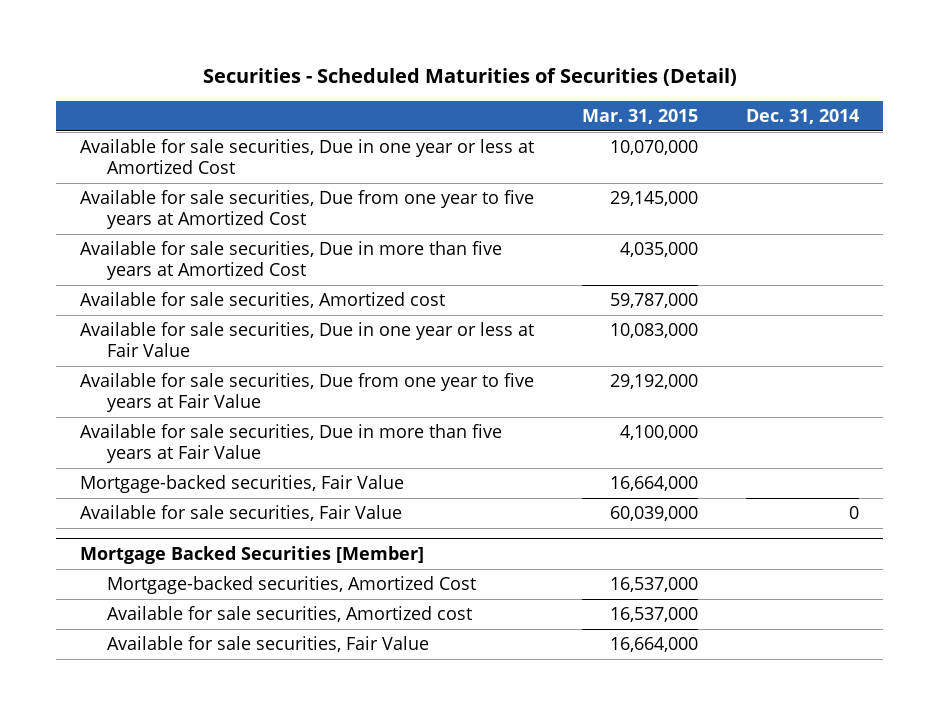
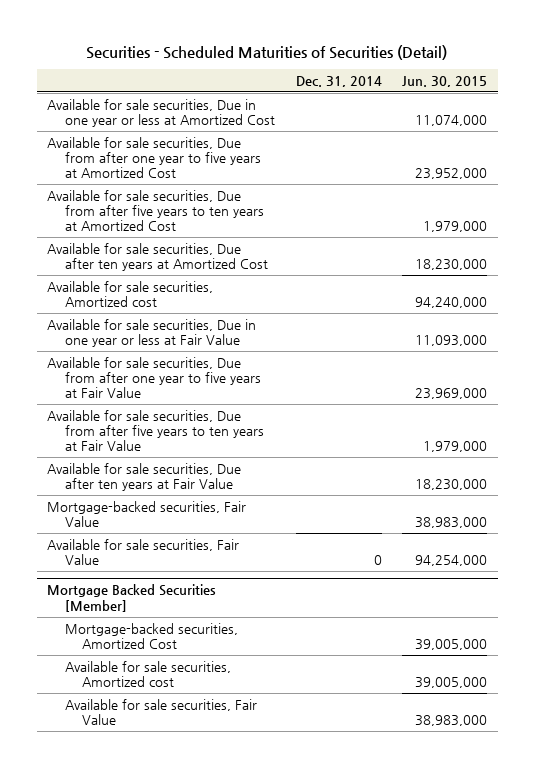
[582,108,699,124] Mar. 31, 2015 -> none
none -> [402,75,488,87] Jun. 30, 2015
[80,190,535,230] Available for sale securities, Due from one year to five years at Amortized Cost -> [47,136,261,179] Available for sale securities, Due from after one year to five years at Amortized Cost
[80,241,503,281] Available for sale securities, Due in more than five years at Amortized Cost -> [47,189,264,232] Available for sale securities, Due from after five years to ten years at Amortized Cost
none -> [47,242,268,272] Available for sale securities, Due after ten years at Amortized Cost
[80,373,535,413] Available for sale securities, Due from one year to five years at Fair Value -> [47,356,261,399] Available for sale securities, Due from after one year to five years at Fair Value
[80,424,503,464] Available for sale securities, Due in more than five years at Fair Value -> [47,409,264,452] Available for sale securities, Due from after five years to ten years at Fair Value
none -> [47,462,242,492] Available for sale securities, Due after ten years at Fair Value

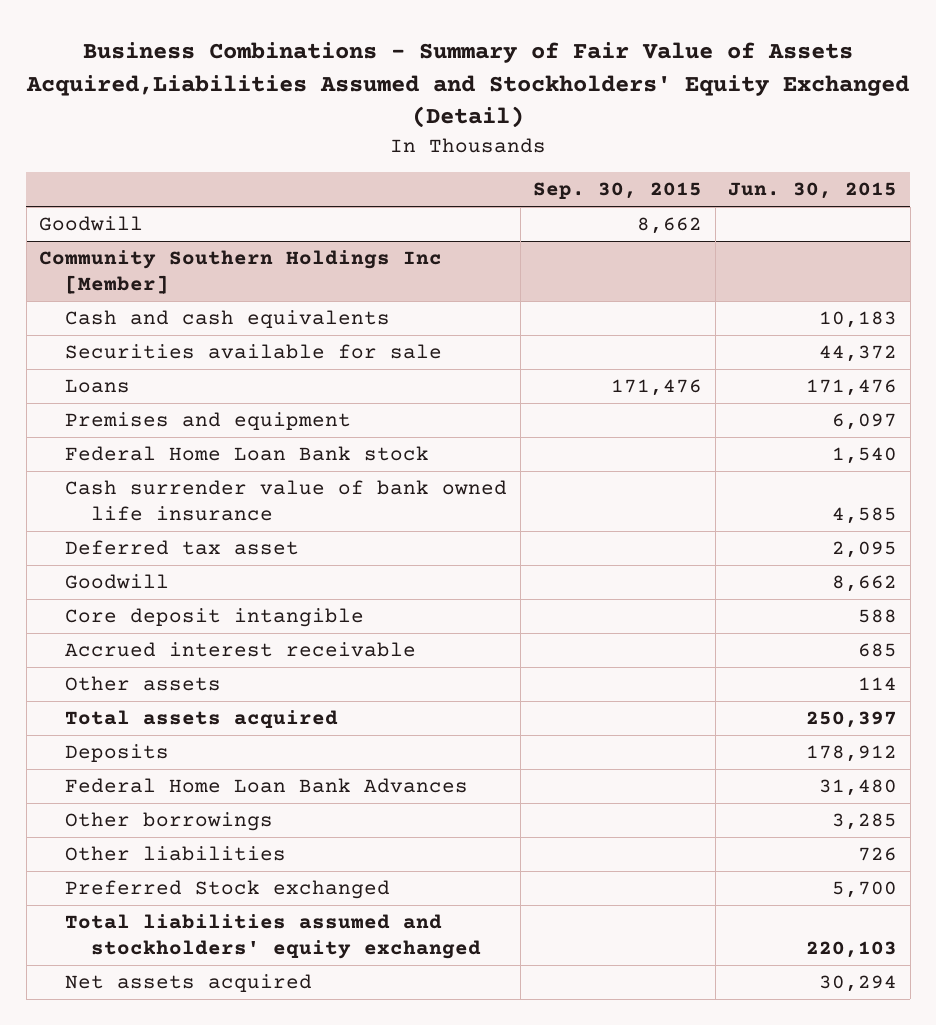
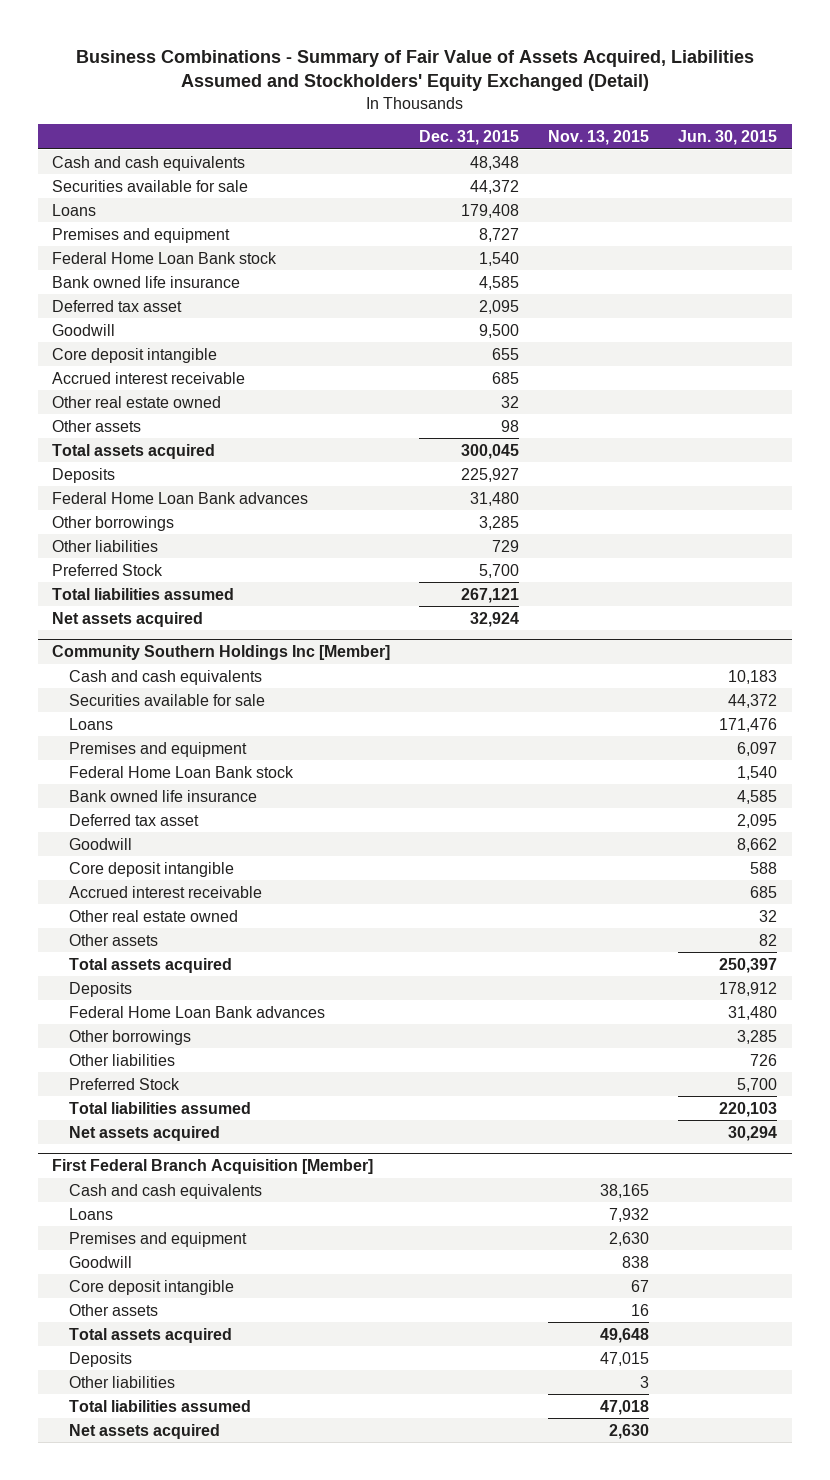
[26,42,910,129] Business Combinations - Summary of Fair Value of Assets Acquired,Liabilities Assumed and Stockholders' Equity Exchanged (Detail) -> [75,49,754,92] Business Combinations - Summary of Fair Value of Assets Acquired, Liabilities Assumed and Stockholders' Equity Exchanged (Detail)
[533,182,703,200] Sep. 30, 2015 -> none
none -> [419,129,520,145] Dec. 31, 2015
none -> [548,129,650,145] Nov. 13, 2015
none -> [52,155,246,171] Cash and cash equivalents
none -> [52,179,249,192] Securities available for sale
none -> [52,203,97,216] Loans
none -> [52,227,231,243] Premises and equipment
none -> [52,251,278,264] Federal Home Loan Bank stock
none -> [52,275,241,288] Bank owned life insurance
none -> [52,299,183,312] Deferred tax asset
none -> [52,347,218,363] Core deposit intangible
none -> [52,371,246,384] Accrued interest receivable
none -> [52,395,222,408] Other real estate owned
none -> [52,419,142,432] Other assets
none -> [52,443,216,459] Total assets acquired
none -> [52,467,116,483] Deposits
none -> [52,491,309,504] Federal Home Loan Bank advances
none -> [52,515,175,531] Other borrowings
none -> [52,539,159,552] Other liabilities
none -> [52,563,164,576] Preferred Stock
none -> [52,587,235,600] Total liabilities assumed
none -> [52,611,204,627] Net assets acquired
[65,480,508,522] Cash surrender value of bank owned life insurance -> [68,789,257,802] Bank owned life insurance
none -> [68,909,238,922] Other real estate owned
[858,677,898,691] 114 -> [759,933,778,946] 82
[65,778,469,794] Federal Home Loan Bank Advances -> [68,1005,325,1018] Federal Home Loan Bank advances
[65,880,391,900] Preferred Stock exchanged -> [68,1077,180,1090] Preferred Stock
[65,914,481,960] Total liabilities assumed and stockholders' equity exchanged -> [68,1101,251,1114] Total liabilities assumed
none -> [52,1159,374,1175] First Federal Branch Acquisition [Member]
none -> [68,1183,262,1199] Cash and cash equivalents
none -> [68,1207,113,1220] Loans
none -> [68,1231,247,1247] Premises and equipment
none -> [68,1255,132,1268] Goodwill
none -> [68,1279,234,1295] Core deposit intangible
none -> [68,1303,158,1316] Other assets
none -> [68,1327,232,1343] Total assets acquired
none -> [68,1351,132,1367] Deposits
none -> [68,1375,175,1388] Other liabilities
none -> [68,1399,251,1412] Total liabilities assumed
none -> [68,1423,220,1439] Net assets acquired

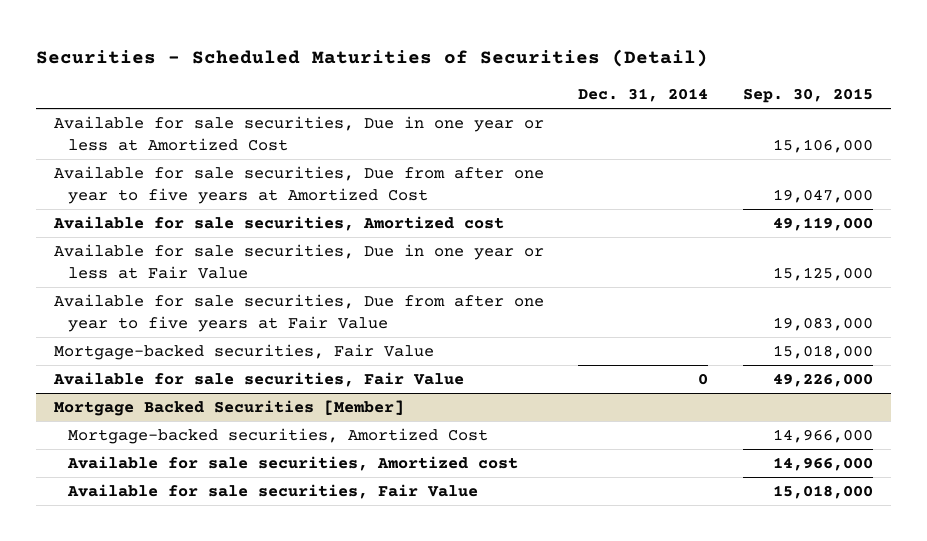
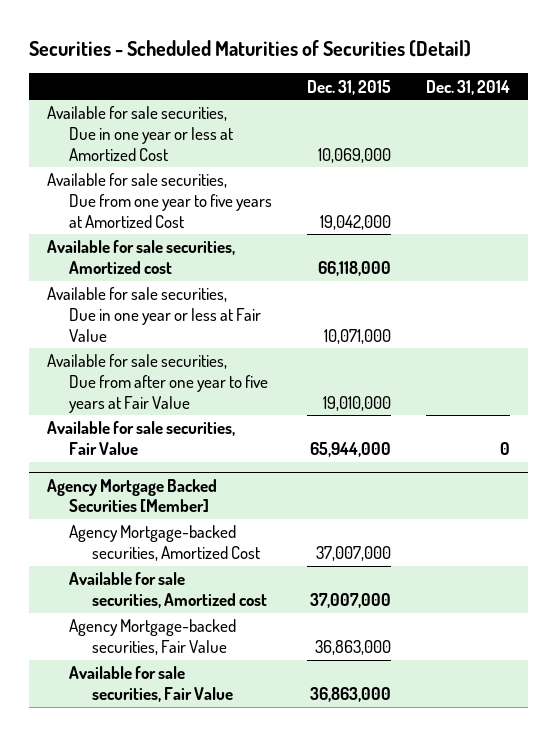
[743,87,874,103] Sep. 30, 2015 -> none
none -> [307,79,392,95] Dec. 31, 2015
[53,166,544,204] Available for sale securities, Due from after one year to five years at Amortized Cost -> [46,173,273,228] Available for sale securities, Due from one year to five years at Amortized Cost
[53,344,434,361] Mortgage-backed securities, Fair Value -> none
[53,400,404,417] Mortgage Backed Securities [Member] -> none
[67,428,488,445] Mortgage-backed securities, Amortized Cost -> none
[66,456,518,472] Available for sale securities, Amortized cost -> none
[66,484,478,500] Available for sale securities, Fair Value -> none
none -> [46,478,217,513] Agency Mortgage Backed Securities [Member]
none -> [69,525,260,561] Agency Mortgage-backed securities, Amortized Cost
none -> [69,572,267,608] Available for sale securities, Amortized cost
none -> [69,619,237,655] Agency Mortgage-backed securities, Fair Value
none -> [69,666,233,702] Available for sale securities, Fair Value

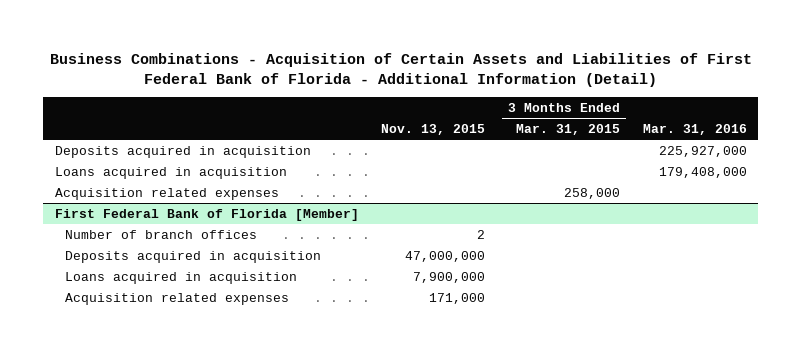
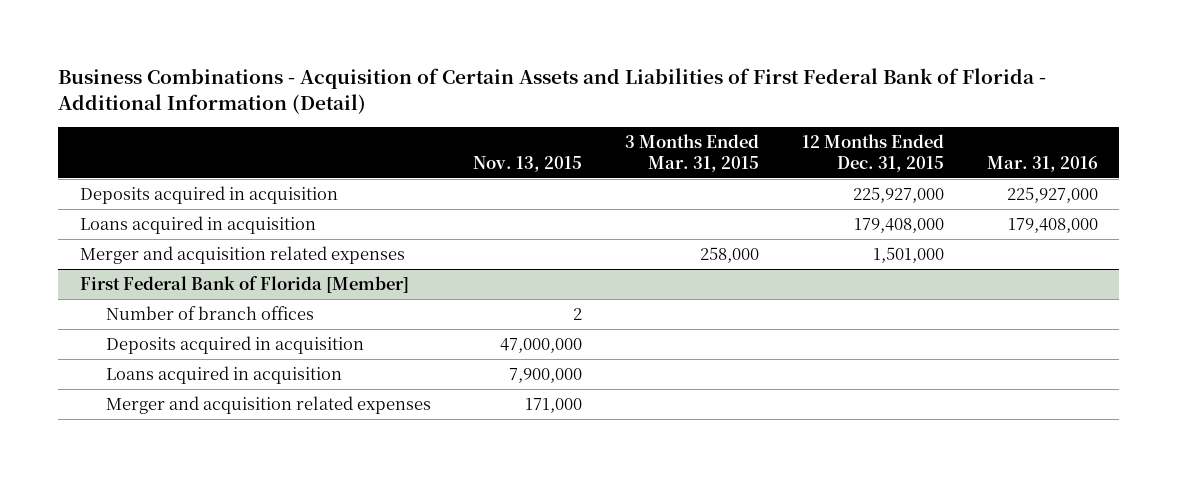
none -> [801,133,944,173] 12 Months Ended Dec. 31, 2015
[54,187,279,200] Acquisition related expenses -> [79,245,405,264] Merger and acquisition related expenses
[65,292,290,305] Acquisition related expenses -> [105,395,431,414] Merger and acquisition related expenses

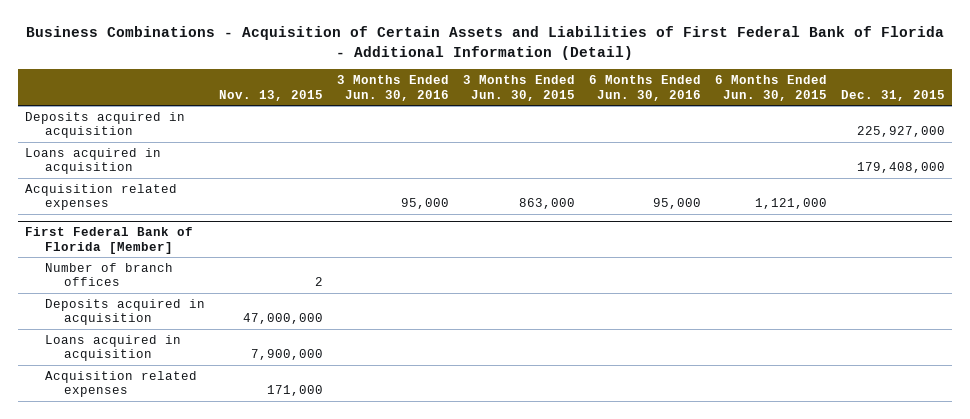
[625,133,760,173] 3 Months Ended Mar. 31, 2015 -> none
[801,133,944,173] 12 Months Ended Dec. 31, 2015 -> none
[986,156,1098,173] Mar. 31, 2016 -> none
none -> [336,75,449,101] 3 Months Ended Jun. 30, 2016
none -> [462,75,575,101] 3 Months Ended Jun. 30, 2015
none -> [588,75,701,101] 6 Months Ended Jun. 30, 2016
none -> [714,75,827,101] 6 Months Ended Jun. 30, 2015
none -> [841,89,946,101] Dec. 31, 2015
[79,245,405,264] Merger and acquisition related expenses -> [24,183,177,211] Acquisition related expenses
[105,395,431,414] Merger and acquisition related expenses -> [44,370,197,398] Acquisition related expenses

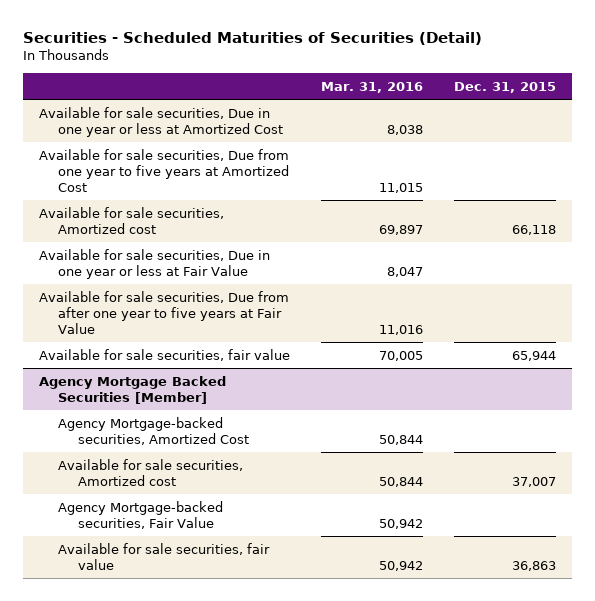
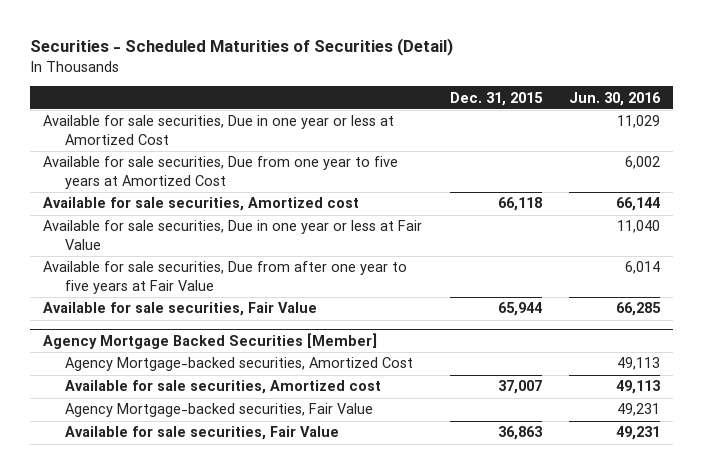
[320,82,423,94] Mar. 31, 2016 -> none
none -> [568,91,661,106] Jun. 30, 2016
[38,348,290,361] Available for sale securities, fair value -> [43,302,318,317] Available for sale securities, Fair Value
[58,542,271,570] Available for sale securities, fair value -> [65,426,340,441] Available for sale securities, Fair Value

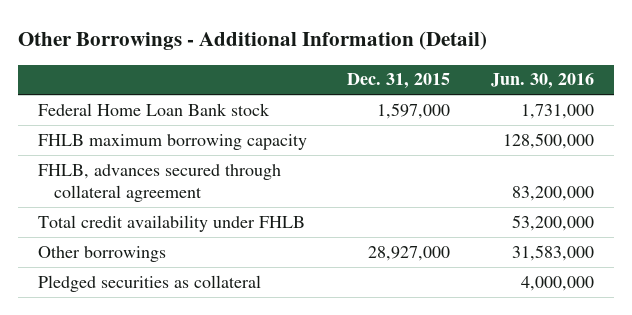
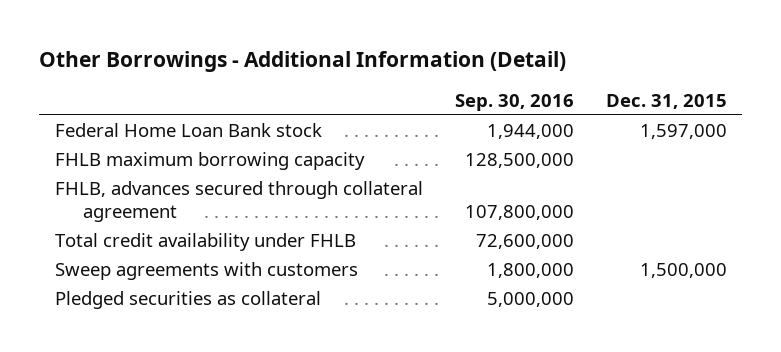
[490,73,594,90] Jun. 30, 2016 -> none
none -> [454,93,574,111] Sep. 30, 2016
[38,245,167,262] Other borrowings -> none
none -> [54,262,358,281] Sweep agreements with customers

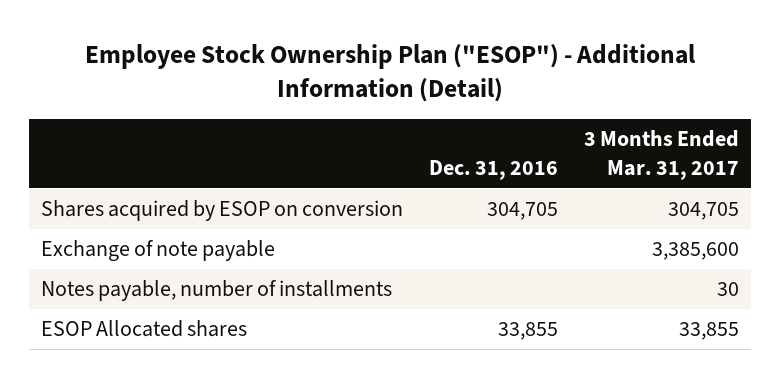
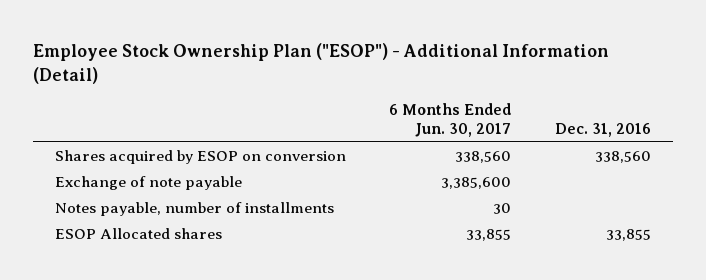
[583,130,739,180] 3 Months Ended Mar. 31, 2017 -> none
none -> [389,102,512,138] 6 Months Ended Jun. 30, 2017
[486,202,558,221] 304,705 -> [594,151,651,164] 338,560

